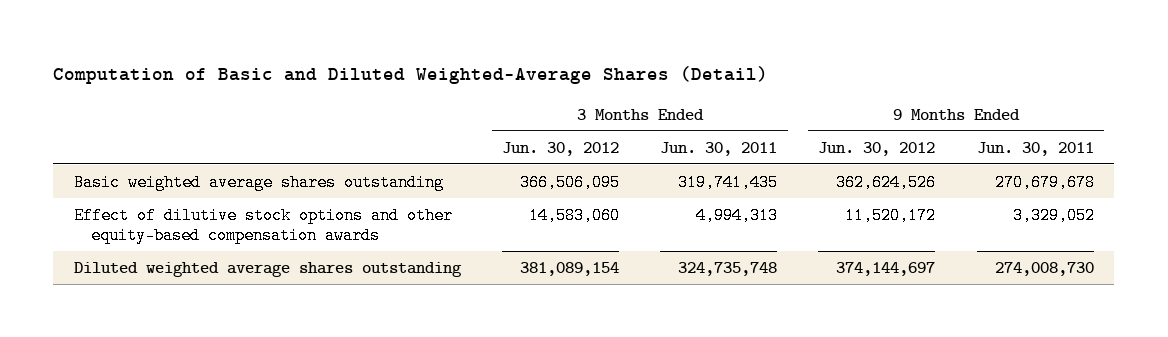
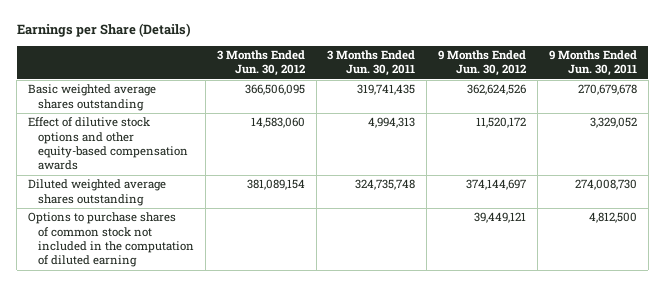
[53,66,769,85] Computation of Basic and Diluted Weighted-Average Shares (Detail) -> [16,23,191,38] Earnings per Share (Details)
none -> [28,212,194,268] Options to purchase shares of common stock not included in the computation of diluted earning

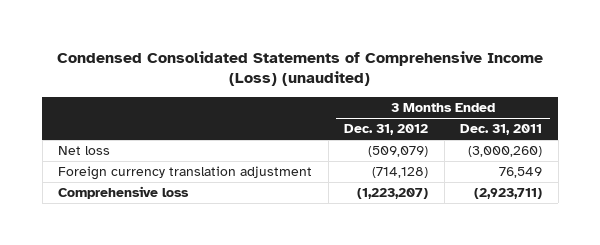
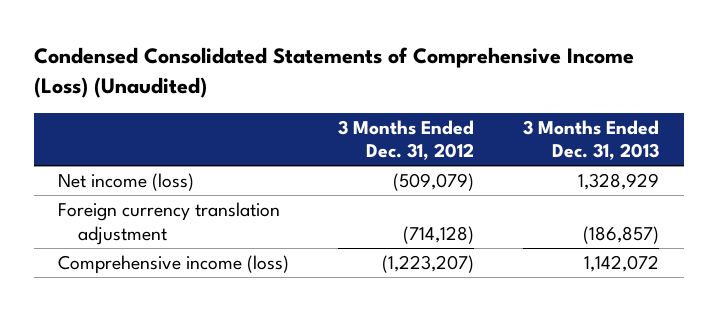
[57,50,544,87] Condensed Consolidated Statements of Comprehensive Income (Loss) (unaudited) -> [33,47,634,99] Condensed Consolidated Statements of Comprehensive Income (Loss) (Unaudited)
[460,124,543,136] Dec. 31, 2011 -> none
none -> [523,119,660,161] 3 Months Ended Dec. 31, 2013
[58,146,111,156] Net loss -> [58,172,195,191] Net income (loss)
[58,186,190,200] Comprehensive loss -> [58,254,290,274] Comprehensive income (loss)

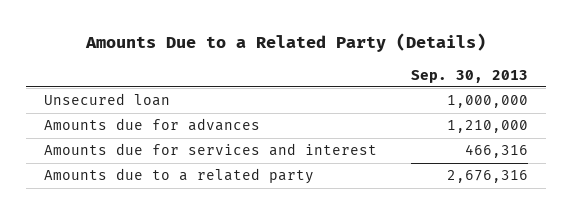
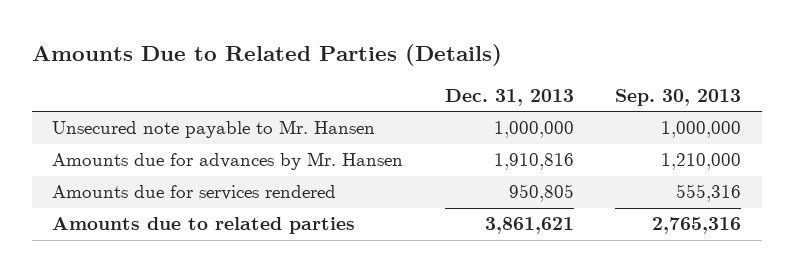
[84,33,486,53] Amounts Due to a Related Party (Details) -> [31,43,502,66] Amounts Due to Related Parties (Details)
none -> [444,88,574,106] Dec. 31, 2013
[43,93,170,107] Unsecured loan -> [52,120,376,139] Unsecured note payable to Mr. Hansen
[43,118,260,132] Amounts due for advances -> [52,152,404,171] Amounts due for advances by Mr. Hansen
[43,143,377,157] Amounts due for services and interest -> [52,185,337,201] Amounts due for services rendered
[465,144,529,159] 466,316 -> [676,184,742,203] 555,316
[43,168,314,185] Amounts due to a related party -> [52,217,356,235] Amounts due to related parties
[447,170,529,184] 2,676,316 -> [652,217,742,235] 2,765,316

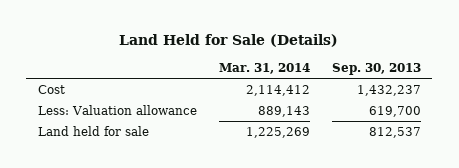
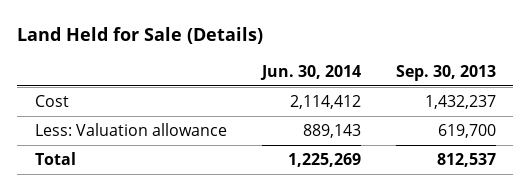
[218,63,310,75] Mar. 31, 2014 -> none
none -> [259,64,361,80] Jun. 30, 2014
[37,125,149,136] Land held for sale -> [34,151,76,165] Total

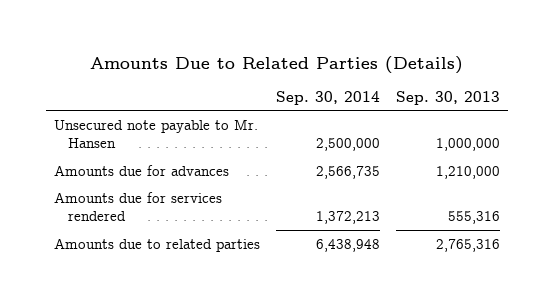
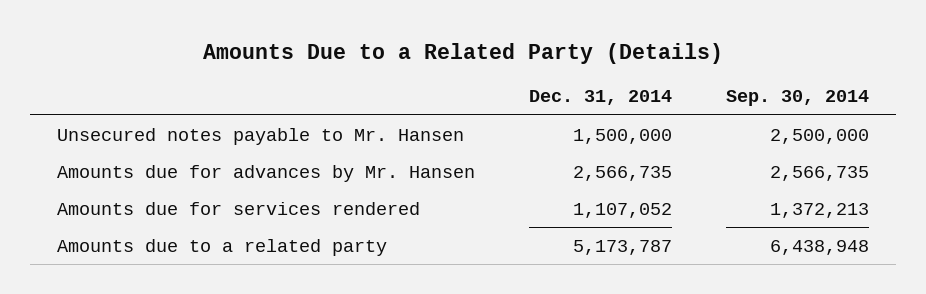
[89,55,463,74] Amounts Due to Related Parties (Details) -> [202,43,723,65] Amounts Due to a Related Party (Details)
[395,90,500,105] Sep. 30, 2013 -> none
none -> [528,90,672,106] Dec. 31, 2014
[53,118,258,149] Unsecured note payable to Mr. Hansen -> [57,127,465,145] Unsecured notes payable to Mr. Hansen
[53,164,229,176] Amounts due for advances -> [57,164,476,182] Amounts due for advances by Mr. Hansen
[53,237,260,252] Amounts due to related parties -> [57,238,388,256] Amounts due to a related party

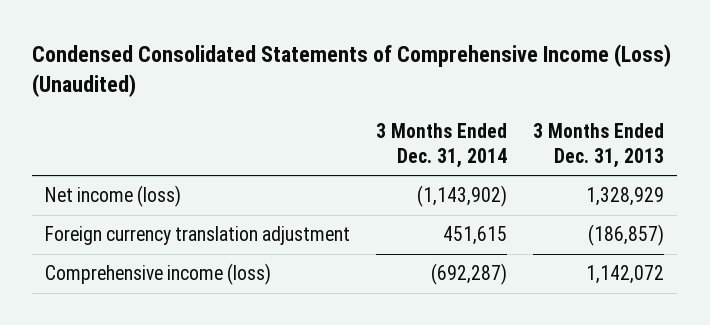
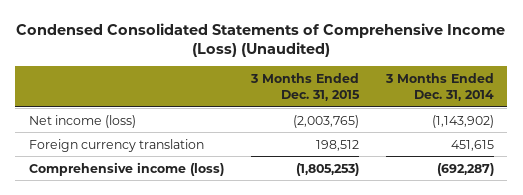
[533,122,665,168] 3 Months Ended Dec. 31, 2013 -> none
none -> [249,72,360,101] 3 Months Ended Dec. 31, 2015
[45,226,351,246] Foreign currency translation adjustment -> [28,138,204,152] Foreign currency translation

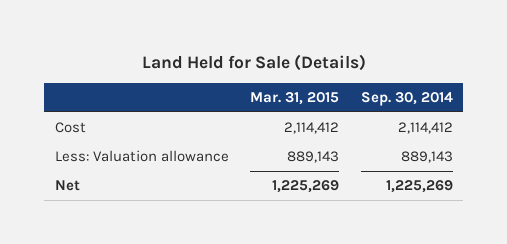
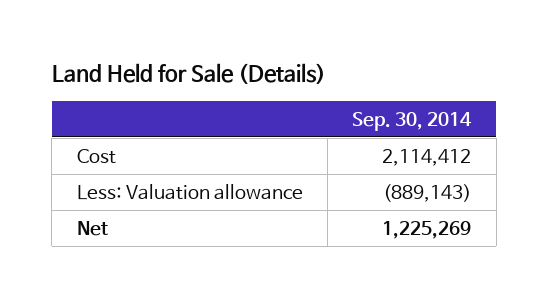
[250,91,340,105] Mar. 31, 2015 -> none
[400,151,453,164] 889,143 -> [383,184,472,203] (889,143)

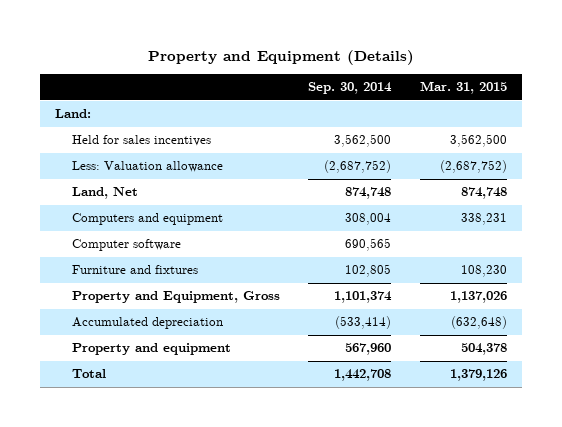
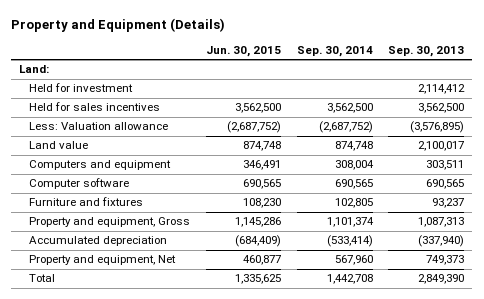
[420,81,508,95] Mar. 31, 2015 -> none
none -> [205,45,281,57] Jun. 30, 2015
none -> [388,45,465,57] Sep. 30, 2013
none -> [28,83,133,93] Held for investment
[71,187,138,200] Land, Net -> [28,141,88,150] Land value
[71,291,280,304] Property and Equipment, Gross -> [28,217,190,228] Property and equipment, Gross
[71,343,231,356] Property and equipment -> [28,255,176,266] Property and equipment, Net

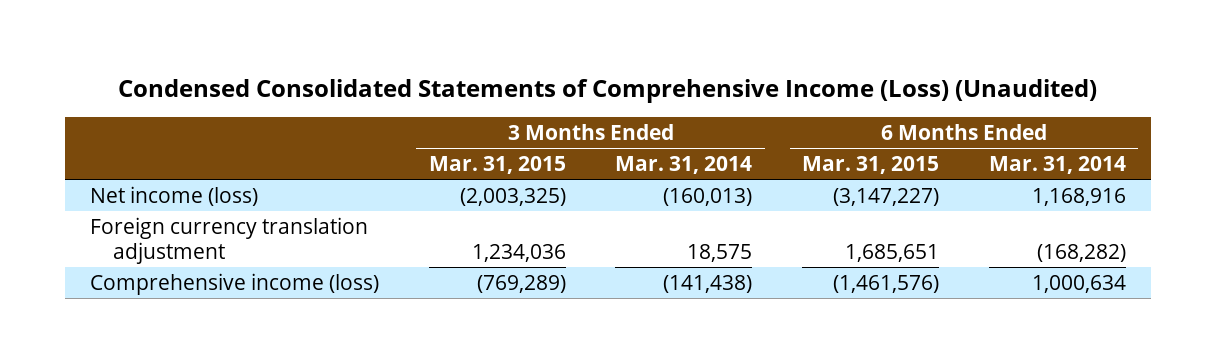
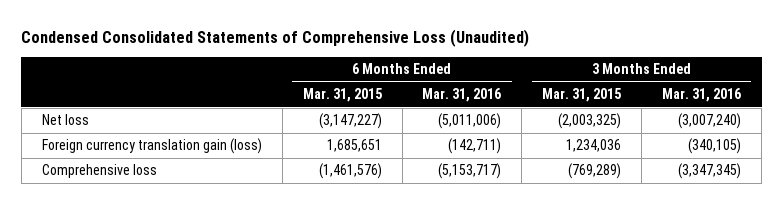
[117,78,1097,103] Condensed Consolidated Statements of Comprehensive Income (Loss) (Unaudited) -> [21,28,530,47] Condensed Consolidated Statements of Comprehensive Loss (Unaudited)
[615,155,753,174] Mar. 31, 2014 -> none
[988,155,1126,174] Mar. 31, 2014 -> none
none -> [422,88,502,103] Mar. 31, 2016
none -> [662,88,742,103] Mar. 31, 2016
[89,185,258,206] Net income (loss) -> [41,114,89,126] Net loss
[89,216,368,265] Foreign currency translation adjustment -> [41,138,262,155] Foreign currency translation gain (loss)
[89,272,379,295] Comprehensive income (loss) -> [41,164,157,179] Comprehensive loss

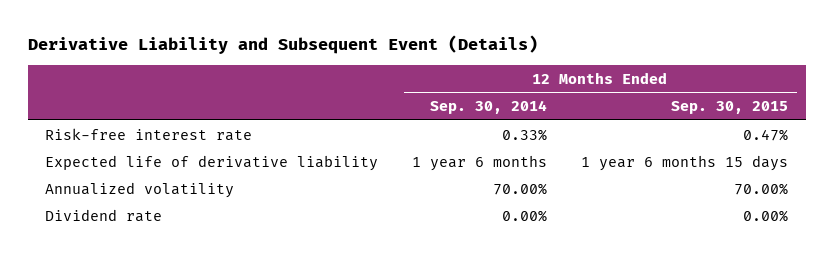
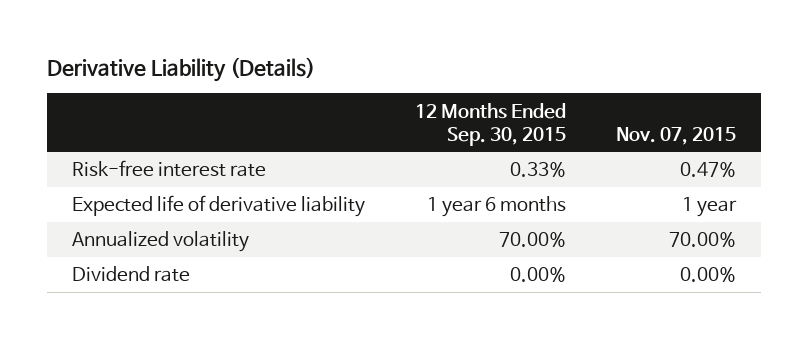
[28,35,539,55] Derivative Liability and Subsequent Event (Details) -> [46,57,315,83] Derivative Liability (Details)
[430,100,548,115] Sep. 30, 2014 -> none
none -> [615,126,736,145] Nov. 07, 2015
[743,128,789,141] 0.47% -> [509,162,566,178] 0.33%
[581,154,789,171] 1 year 6 months 15 days -> [426,196,566,218] 1 year 6 months

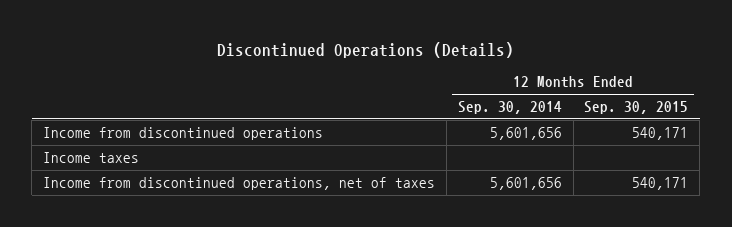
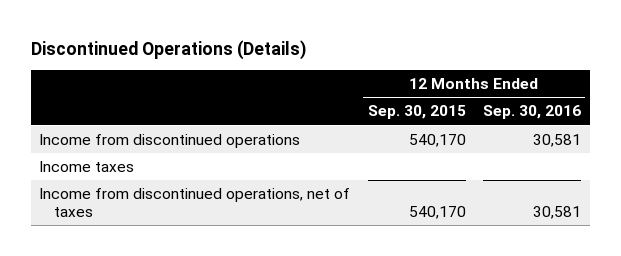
[457,101,562,115] Sep. 30, 2014 -> none
none -> [483,105,582,120] Sep. 30, 2016
[632,127,689,141] 540,171 -> [408,134,466,148] 540,170
[632,177,689,191] 540,171 -> [408,206,466,220] 540,170

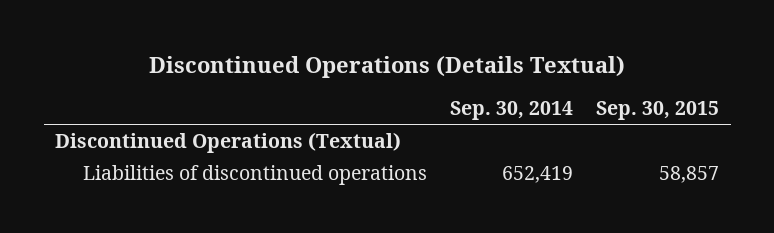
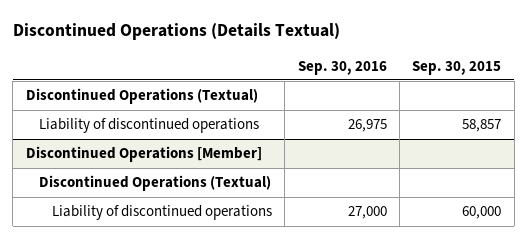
[449,101,573,121] Sep. 30, 2014 -> none
none -> [297,60,387,75] Sep. 30, 2016
[82,164,427,185] Liabilities of discontinued operations -> [38,118,259,134] Liability of discontinued operations
none -> [25,146,262,163] Discontinued Operations [Member]
none -> [38,175,271,192] Discontinued Operations (Textual)
none -> [52,205,273,221] Liability of discontinued operations

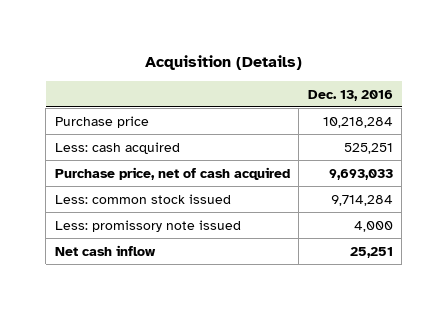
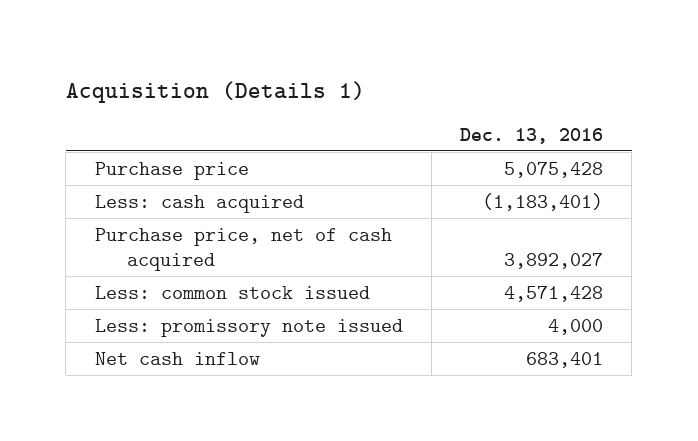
[144,55,302,71] Acquisition (Details) -> [65,80,365,103] Acquisition (Details 1)
[322,116,393,128] 10,218,284 -> [504,161,604,178] 5,075,428
[343,142,393,154] 525,251 -> [482,192,604,211] (1,183,401)
[328,168,393,180] 9,693,033 -> [504,253,604,270] 3,892,027
[330,194,393,206] 9,714,284 -> [504,285,604,302] 4,571,428
[349,246,393,258] 25,251 -> [526,351,604,368] 683,401

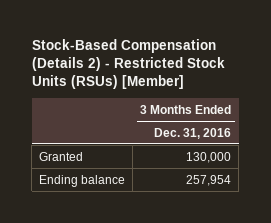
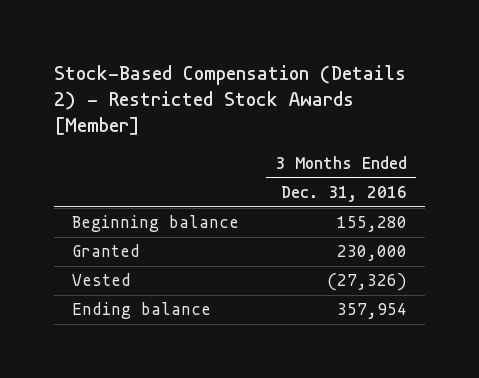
[31,38,225,90] Stock-Based Compensation (Details 2) - Restricted Stock Units (RSUs) [Member] -> [54,65,407,136] Stock-Based Compensation (Details 2) - Restricted Stock Awards [Member]
none -> [72,215,240,233] Beginning balance
[186,151,232,163] 130,000 -> [337,245,408,262] 230,000
none -> [72,273,132,287] Vested
[186,174,232,186] 257,954 -> [337,303,408,320] 357,954

